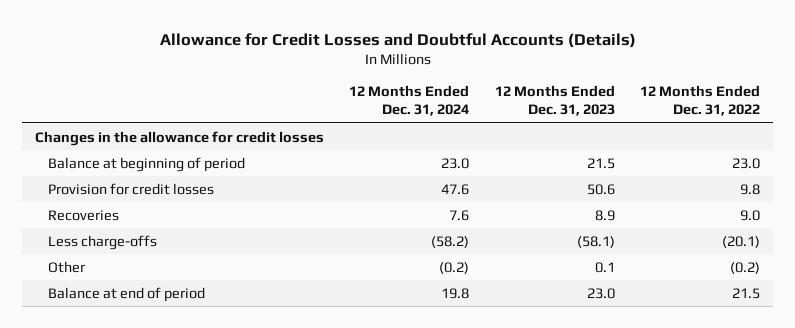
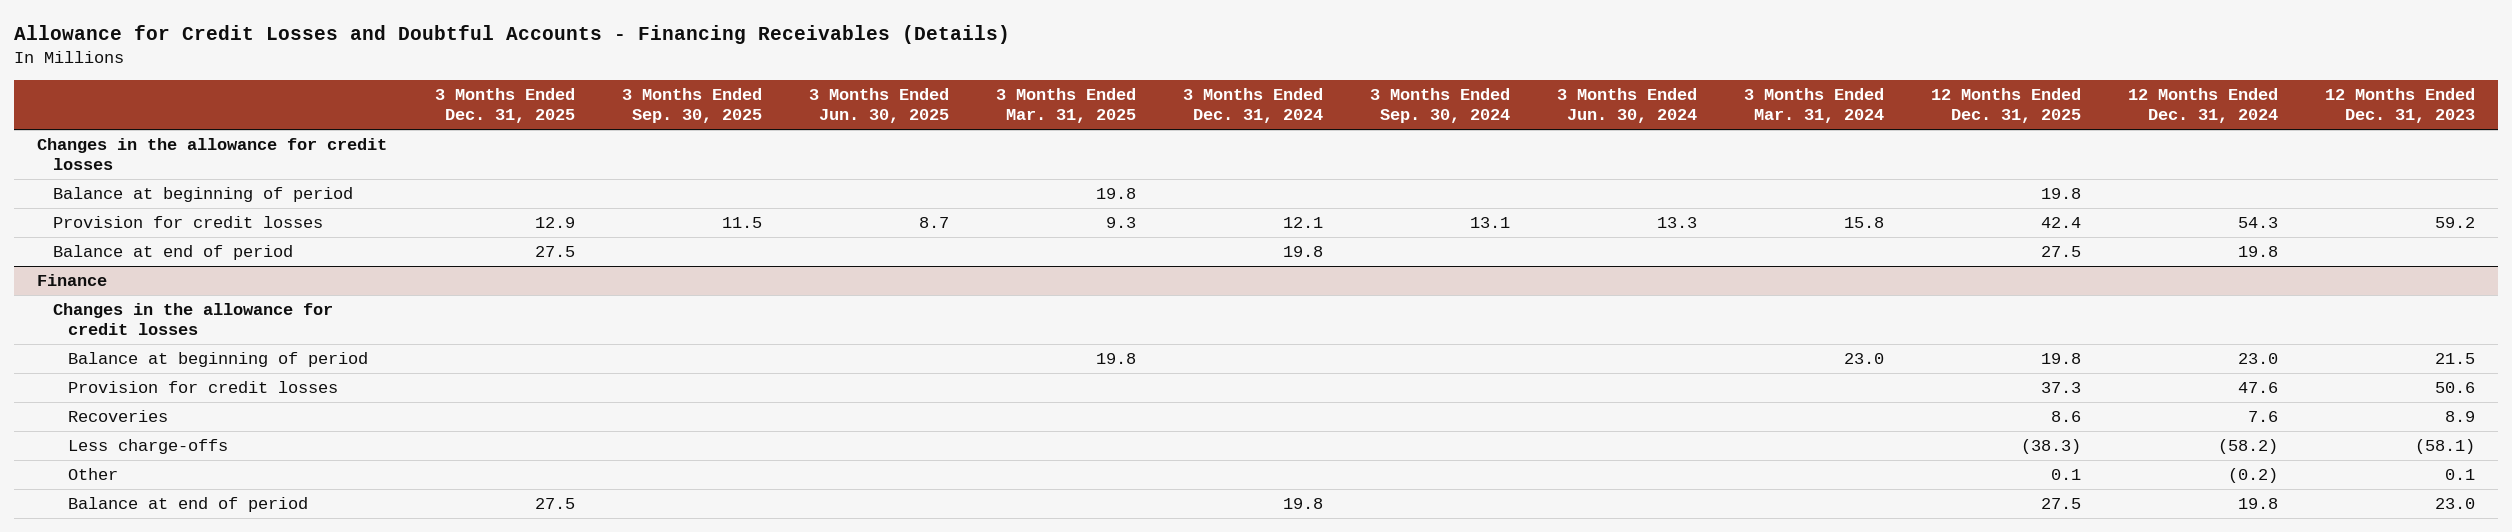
[159,32,636,48] Allowance for Credit Losses and Doubtful Accounts (Details) -> [13,25,1010,45] Allowance for Credit Losses and Doubtful Accounts - Financing Receivables (Details)
[640,85,761,117] 12 Months Ended Dec. 31, 2022 -> none
none -> [434,88,575,124] 3 Months Ended Dec. 31, 2025
none -> [621,88,762,124] 3 Months Ended Sep. 30, 2025
none -> [808,88,949,124] 3 Months Ended Jun. 30, 2025
none -> [995,88,1136,124] 3 Months Ended Mar. 31, 2025
none -> [1182,88,1323,124] 3 Months Ended Dec. 31, 2024
none -> [1369,88,1510,124] 3 Months Ended Sep. 30, 2024
none -> [1556,88,1697,124] 3 Months Ended Jun. 30, 2024
none -> [1743,88,1884,124] 3 Months Ended Mar. 31, 2024
none -> [1930,88,2081,124] 12 Months Ended Dec. 31, 2025
none -> [52,187,353,203] Balance at beginning of period
none -> [52,216,323,229] Provision for credit losses
none -> [52,245,293,261] Balance at end of period
none -> [37,274,108,287] Finance
none -> [52,303,333,335] Changes in the allowance for credit losses

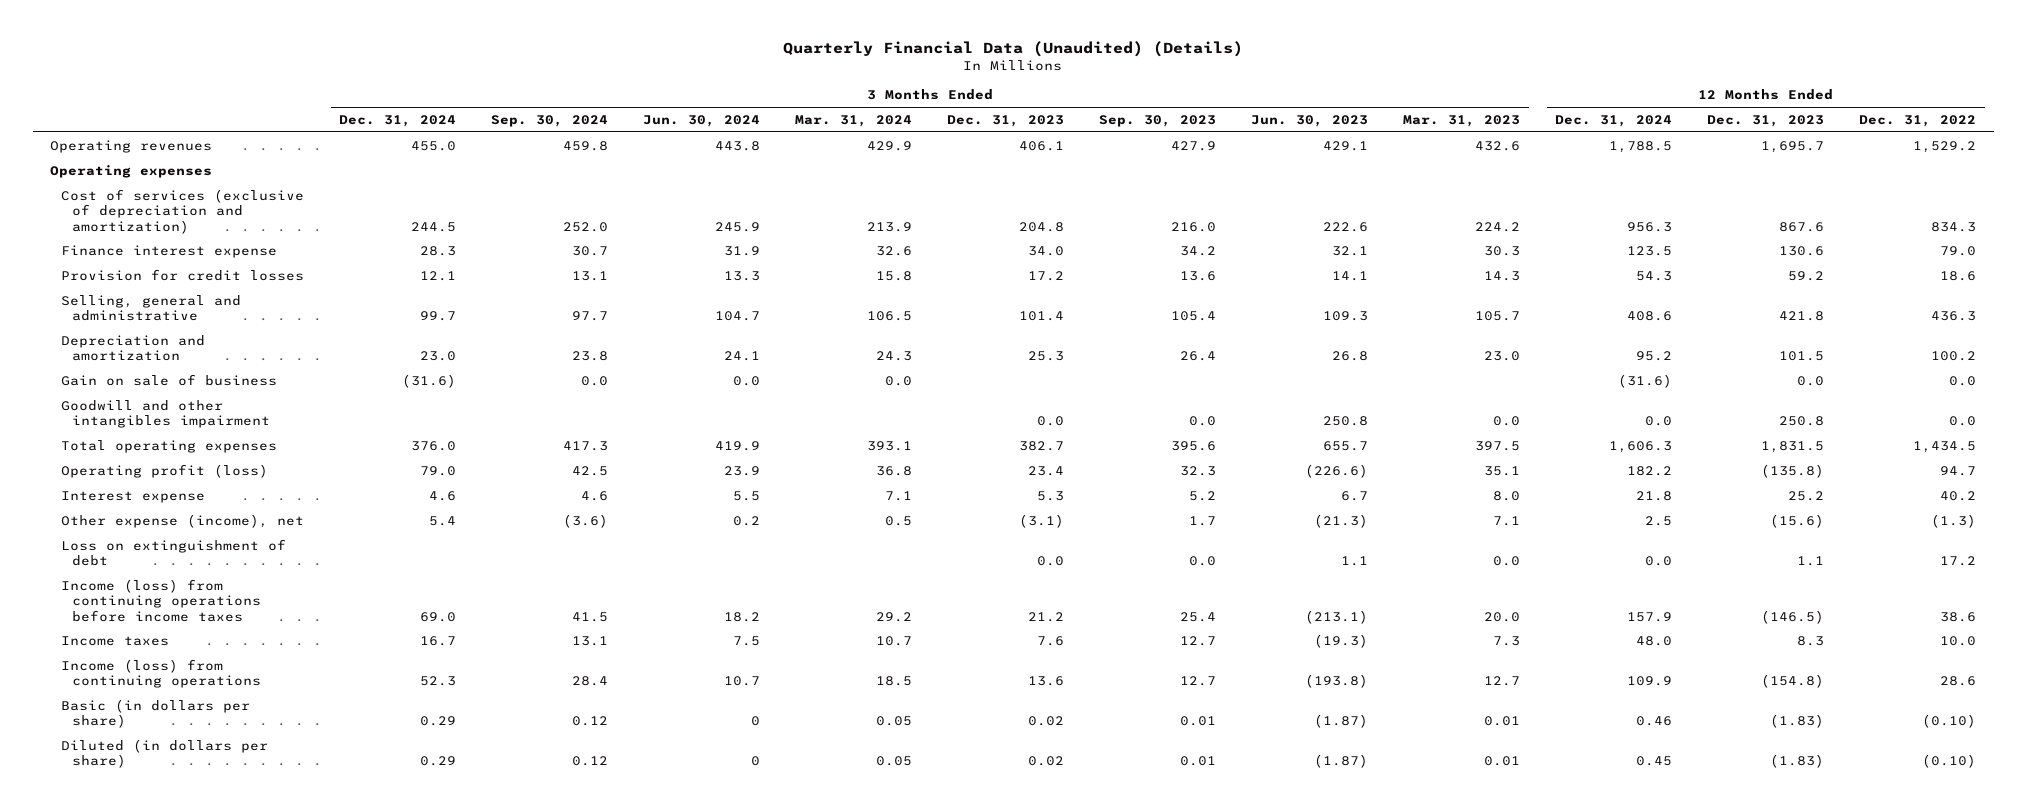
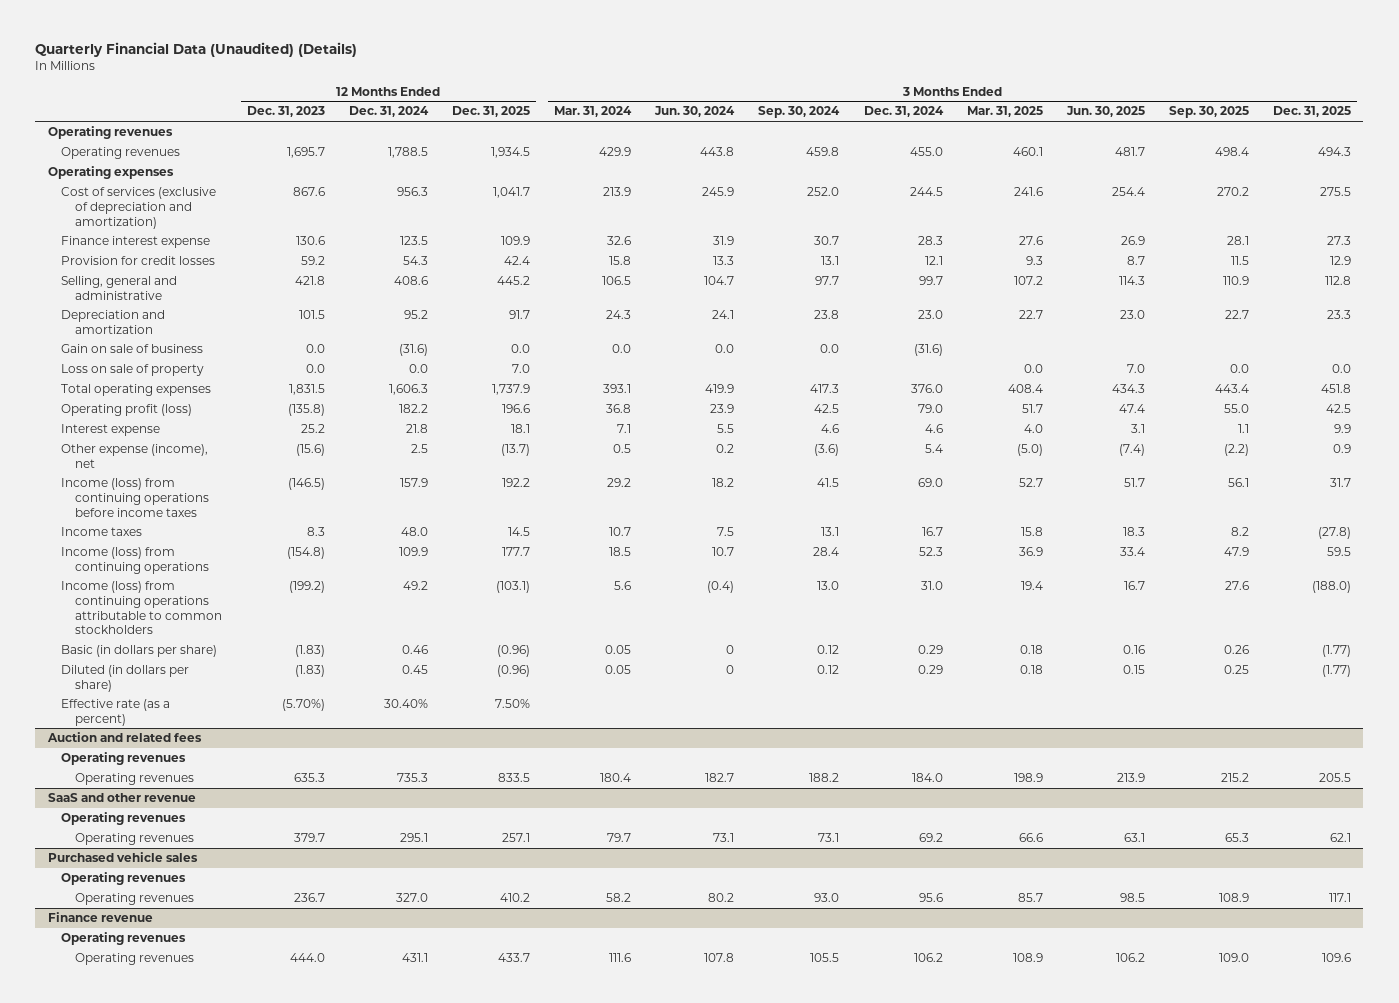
[947,114,1065,127] Dec. 31, 2023 -> none
[1099,114,1217,127] Sep. 30, 2023 -> none
[1251,114,1369,127] Jun. 30, 2023 -> none
[1403,114,1521,127] Mar. 31, 2023 -> none
[1859,114,1977,127] Dec. 31, 2022 -> none
none -> [451,106,530,118] Dec. 31, 2025
none -> [966,106,1043,118] Mar. 31, 2025
none -> [1065,106,1145,118] Jun. 30, 2025
none -> [1169,106,1250,119] Sep. 30, 2025
none -> [1273,106,1352,118] Dec. 31, 2025
none -> [47,125,173,139] Operating revenues
[61,399,271,429] Goodwill and other intangibles impairment -> none
none -> [61,363,205,376] Loss on sale of property
[61,538,287,567] Loss on extinguishment of debt -> none
none -> [61,580,223,635] Income (loss) from continuing operations attributable to common stockholders
none -> [61,698,171,726] Effective rate (as a percent)
none -> [46,731,202,742] Auction and related fees
none -> [61,751,187,765] Operating revenues
none -> [75,772,195,785] Operating revenues
none -> [47,792,196,802] SaaS and other revenue
none -> [61,811,187,825] Operating revenues
none -> [75,832,195,845] Operating revenues
none -> [47,851,198,862] Purchased vehicle sales
none -> [61,871,187,885] Operating revenues
none -> [75,892,195,905] Operating revenues
none -> [47,911,153,922] Finance revenue
none -> [61,931,187,945] Operating revenues
none -> [75,952,195,965] Operating revenues

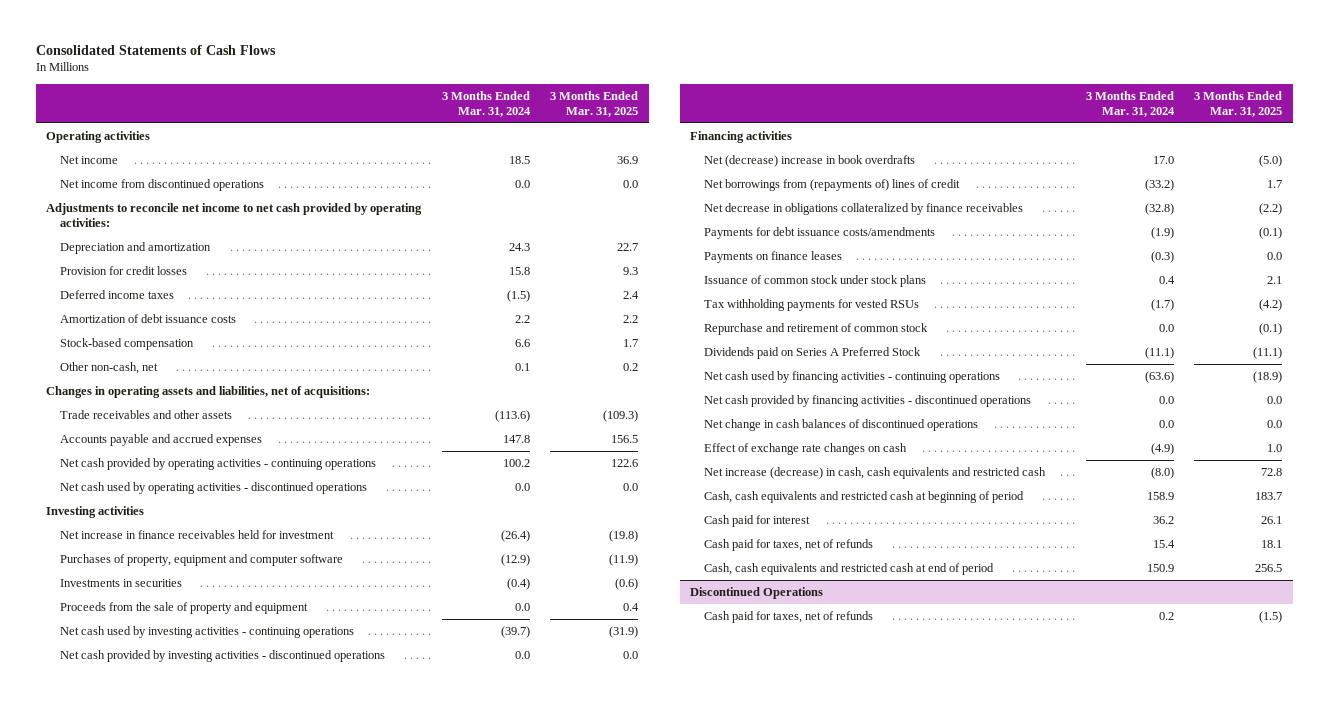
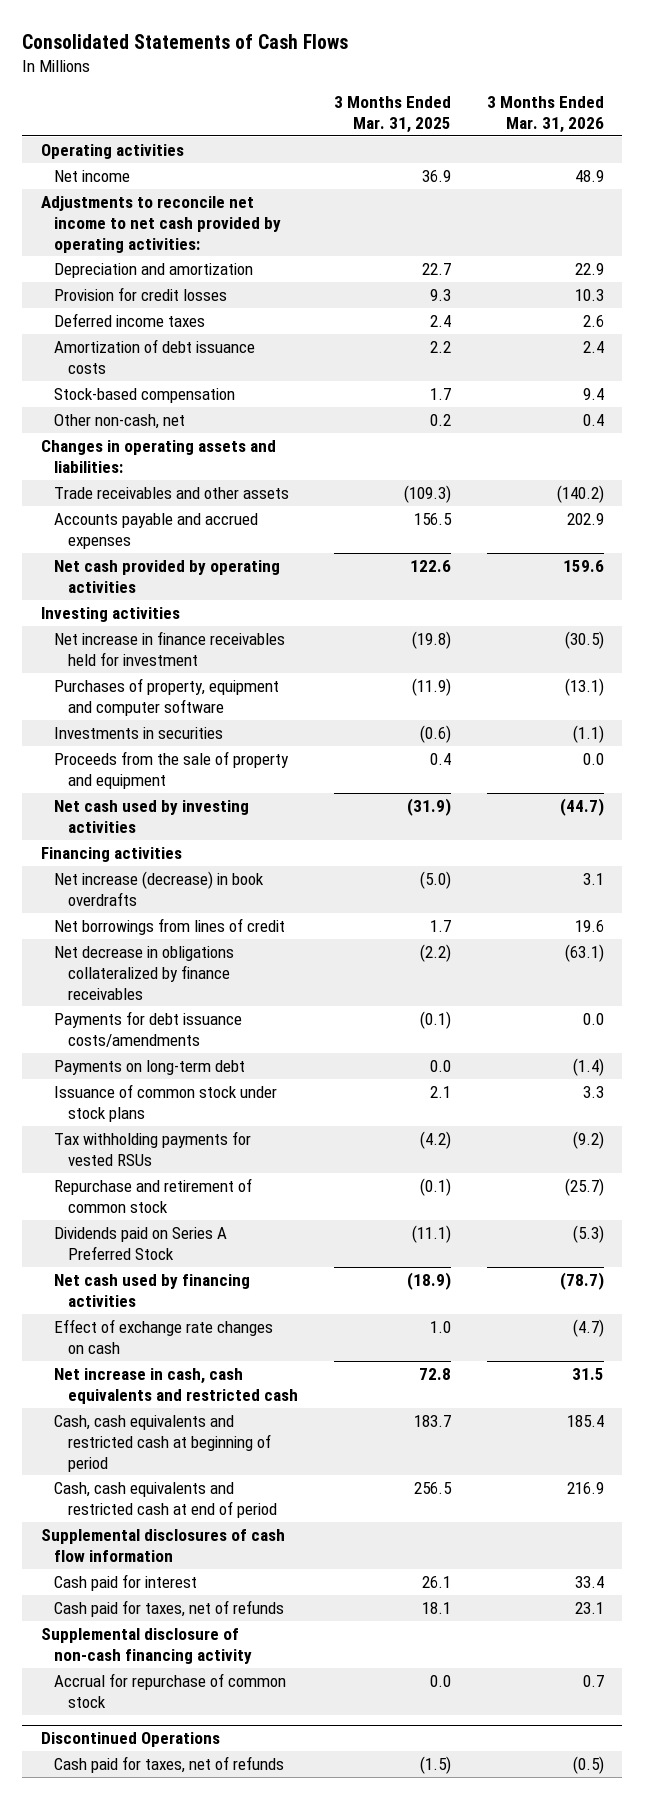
[441,90,531,117] 3 Months Ended Mar. 31, 2024 -> none
none -> [486,96,604,134] 3 Months Ended Mar. 31, 2026
[60,179,265,192] Net income from discontinued operations -> none
[45,386,370,399] Changes in operating assets and liabilities, net of acquisitions: -> [40,439,276,473] Changes in operating assets and liabilities:
[60,482,368,495] Net cash used by operating activities - discontinued operations -> none
[60,458,377,471] Net cash provided by operating activities - continuing operations -> [54,559,281,593] Net cash provided by operating activities
[60,650,386,663] Net cash provided by investing activities - discontinued operations -> none
[60,626,355,639] Net cash used by investing activities - continuing operations -> [54,799,250,833] Net cash used by investing activities
[703,155,915,168] Net (decrease) increase in book overdrafts -> [54,870,265,906] Net increase (decrease) in book overdrafts
[703,179,960,192] Net borrowings from (repayments of) lines of credit -> [54,917,286,935] Net borrowings from lines of credit
[703,251,842,264] Payments on finance leases -> none
none -> [54,1059,246,1075] Payments on long-term debt
[703,395,1031,408] Net cash provided by financing activities - discontinued operations -> none
[703,419,978,432] Net change in cash balances of discontinued operations -> none
[703,371,1000,384] Net cash used by financing activities - continuing operations -> [54,1273,251,1307] Net cash used by financing activities
[703,467,1046,480] Net increase (decrease) in cash, cash equivalents and restricted cash -> [54,1367,298,1404] Net increase in cash, cash equivalents and restricted cash
[703,563,994,576] Cash, cash equivalents and restricted cash at end of period -> [54,1481,277,1518] Cash, cash equivalents and restricted cash at end of period
none -> [40,1528,285,1562] Supplemental disclosures of cash flow information
none -> [40,1627,253,1664] Supplemental disclosure of non-cash financing activity
none -> [54,1672,287,1708] Accrual for repurchase of common stock

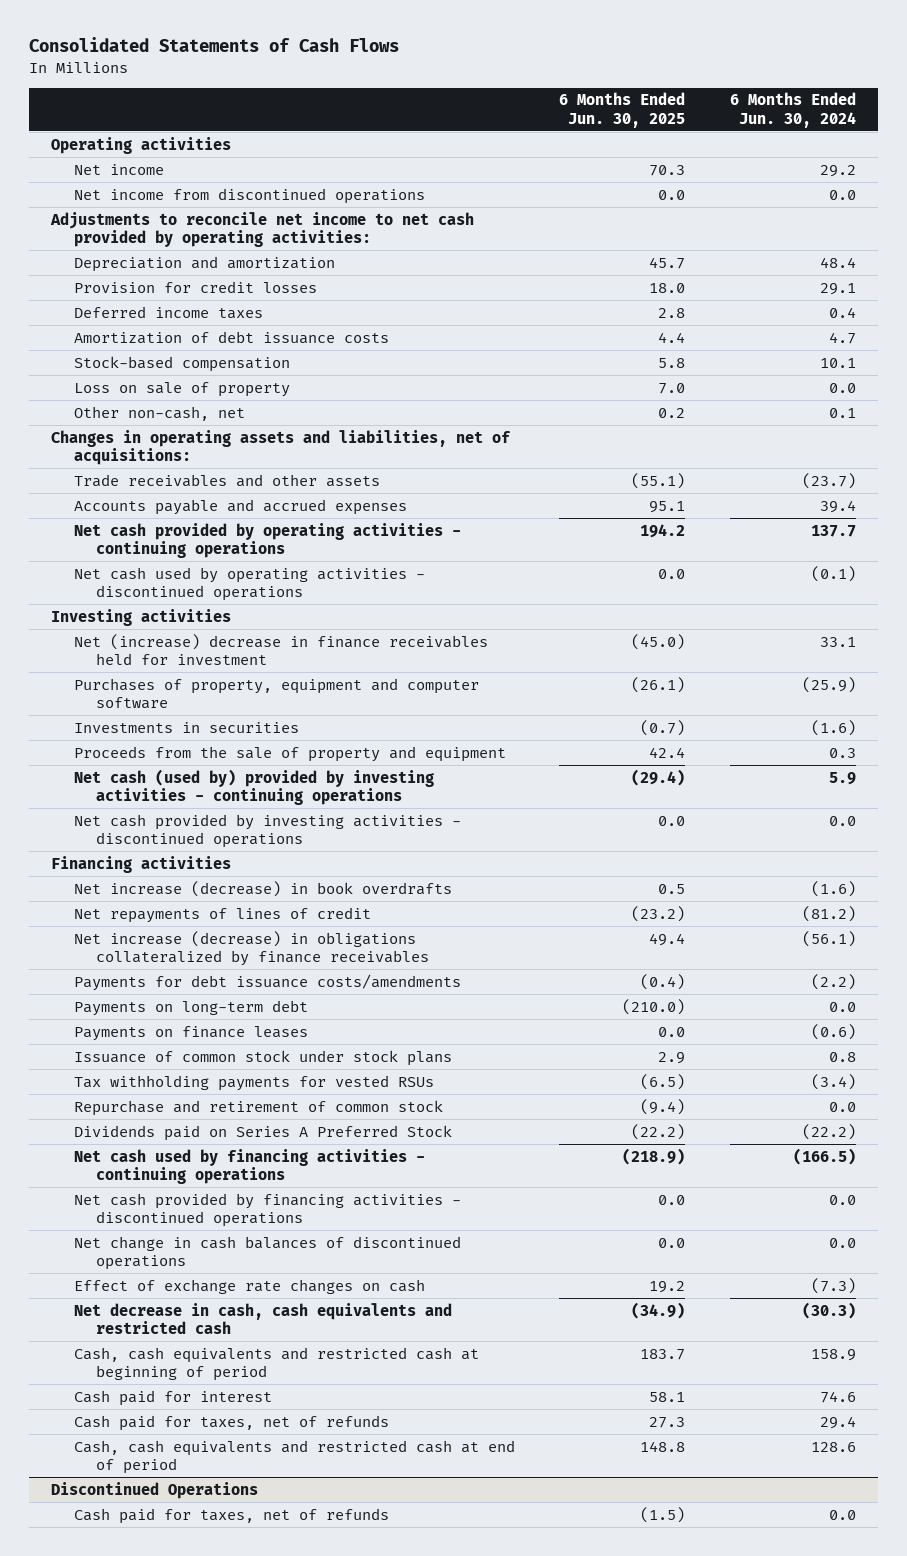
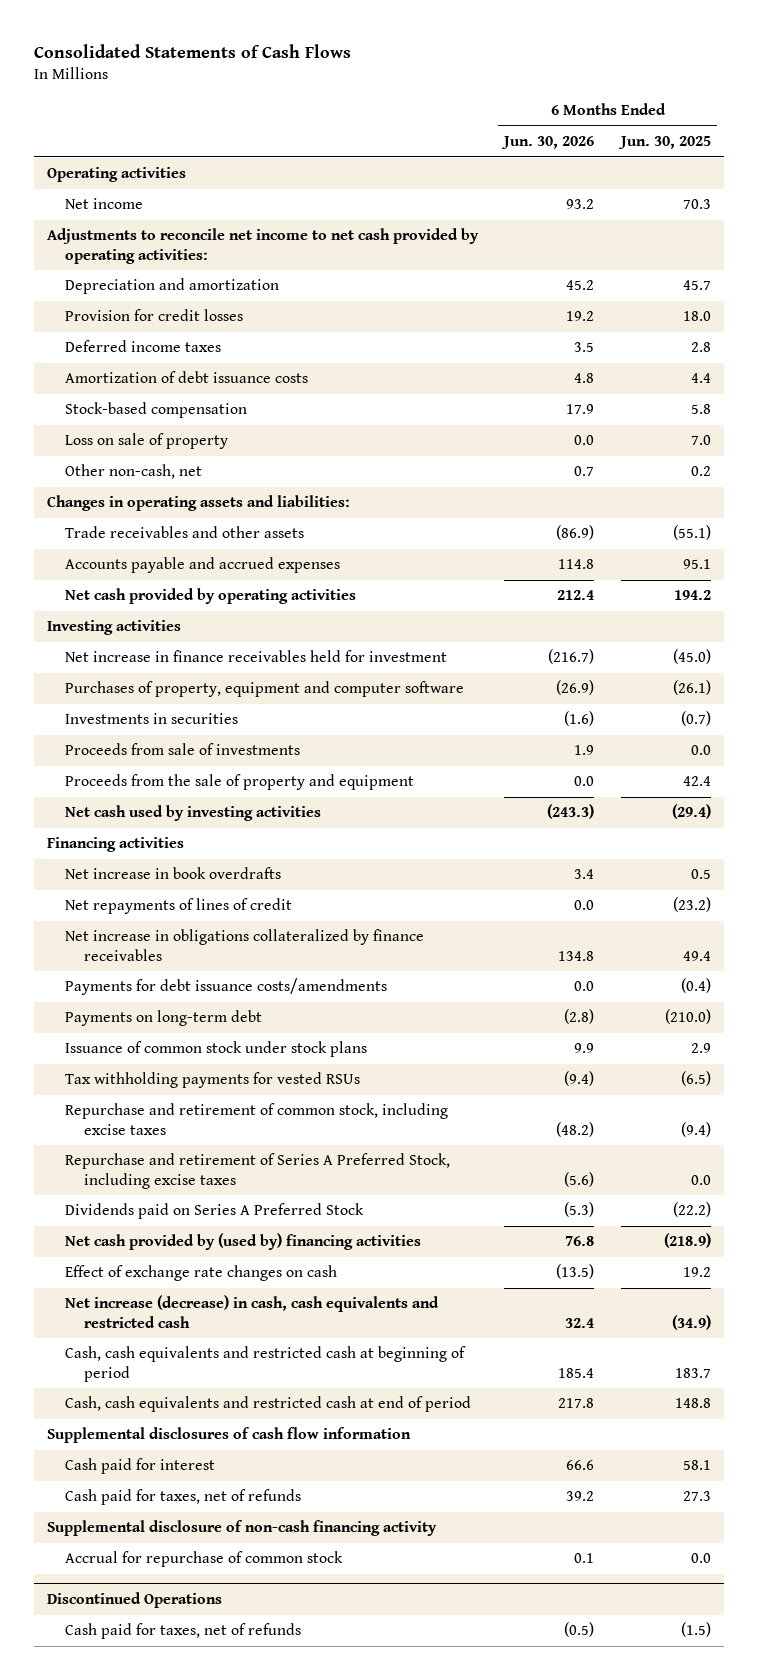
[729,92,856,128] 6 Months Ended Jun. 30, 2024 -> none
none -> [501,136,595,150] Jun. 30, 2026
[73,187,425,204] Net income from discontinued operations -> none
[51,429,512,466] Changes in operating assets and liabilities, net of acquisitions: -> [46,495,350,512] Changes in operating assets and liabilities:
[73,566,425,602] Net cash used by operating activities - discontinued operations -> none
[73,522,461,559] Net cash provided by operating activities - continuing operations -> [65,588,357,605] Net cash provided by operating activities
[73,633,488,666] Net (increase) decrease in finance receivables held for investment -> [65,650,448,663] Net increase in finance receivables held for investment
none -> [65,743,301,756] Proceeds from sale of investments
[73,813,461,849] Net cash provided by investing activities - discontinued operations -> none
[73,768,434,806] Net cash (used by) provided by investing activities - continuing operations -> [65,805,322,822] Net cash used by investing activities
[73,880,452,897] Net increase (decrease) in book overdrafts -> [65,867,282,880] Net increase in book overdrafts
[73,930,430,967] Net increase (decrease) in obligations collateralized by finance receivables -> [65,929,425,961] Net increase in obligations collateralized by finance receivables
[73,1025,308,1041] Payments on finance leases -> none
[73,1099,443,1116] Repurchase and retirement of common stock -> [65,1103,449,1135] Repurchase and retirement of common stock, including excise taxes
none -> [65,1153,451,1189] Repurchase and retirement of Series A Preferred Stock, including excise taxes
[73,1192,461,1228] Net cash provided by financing activities - discontinued operations -> none
[73,1235,461,1271] Net change in cash balances of discontinued operations -> none
[73,1148,425,1185] Net cash used by financing activities - continuing operations -> [65,1233,422,1251] Net cash provided by (used by) financing activities
[73,1302,452,1335] Net decrease in cash, cash equivalents and restricted cash -> [65,1295,440,1328] Net increase (decrease) in cash, cash equivalents and restricted cash
[73,1439,515,1475] Cash, cash equivalents and restricted cash at end of period -> [65,1396,472,1413] Cash, cash equivalents and restricted cash at end of period
none -> [46,1427,411,1444] Supplemental disclosures of cash flow information
none -> [46,1520,437,1537] Supplemental disclosure of non-cash financing activity
none -> [65,1551,344,1568] Accrual for repurchase of common stock

